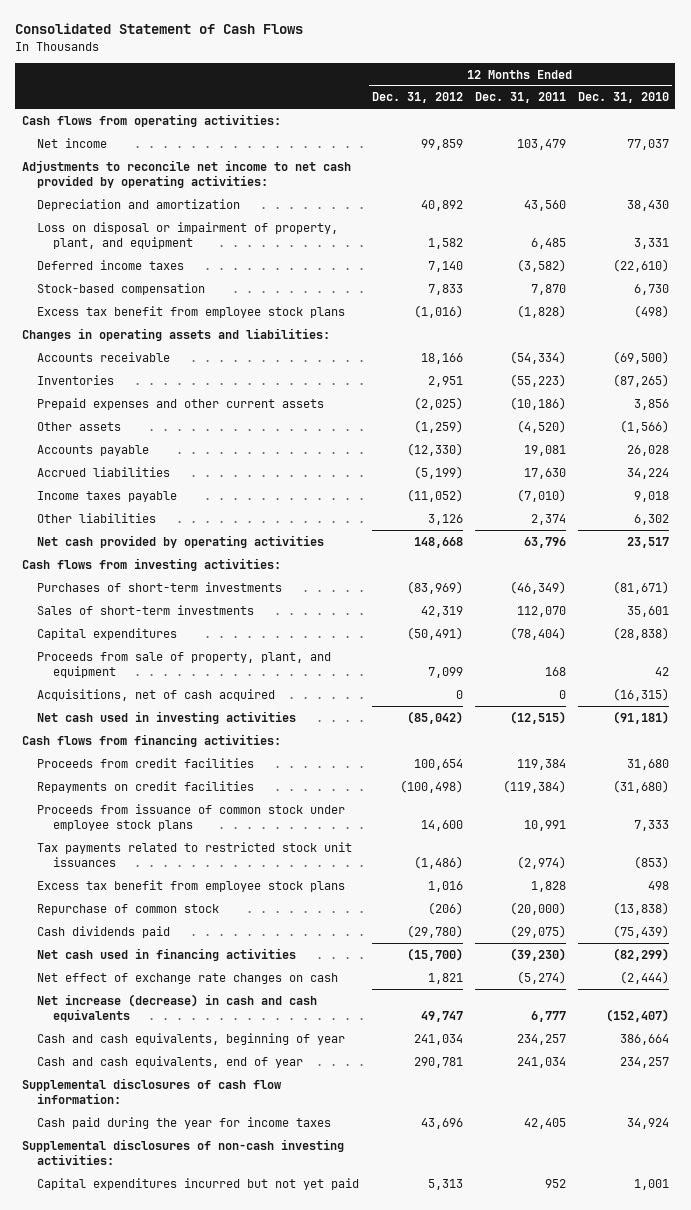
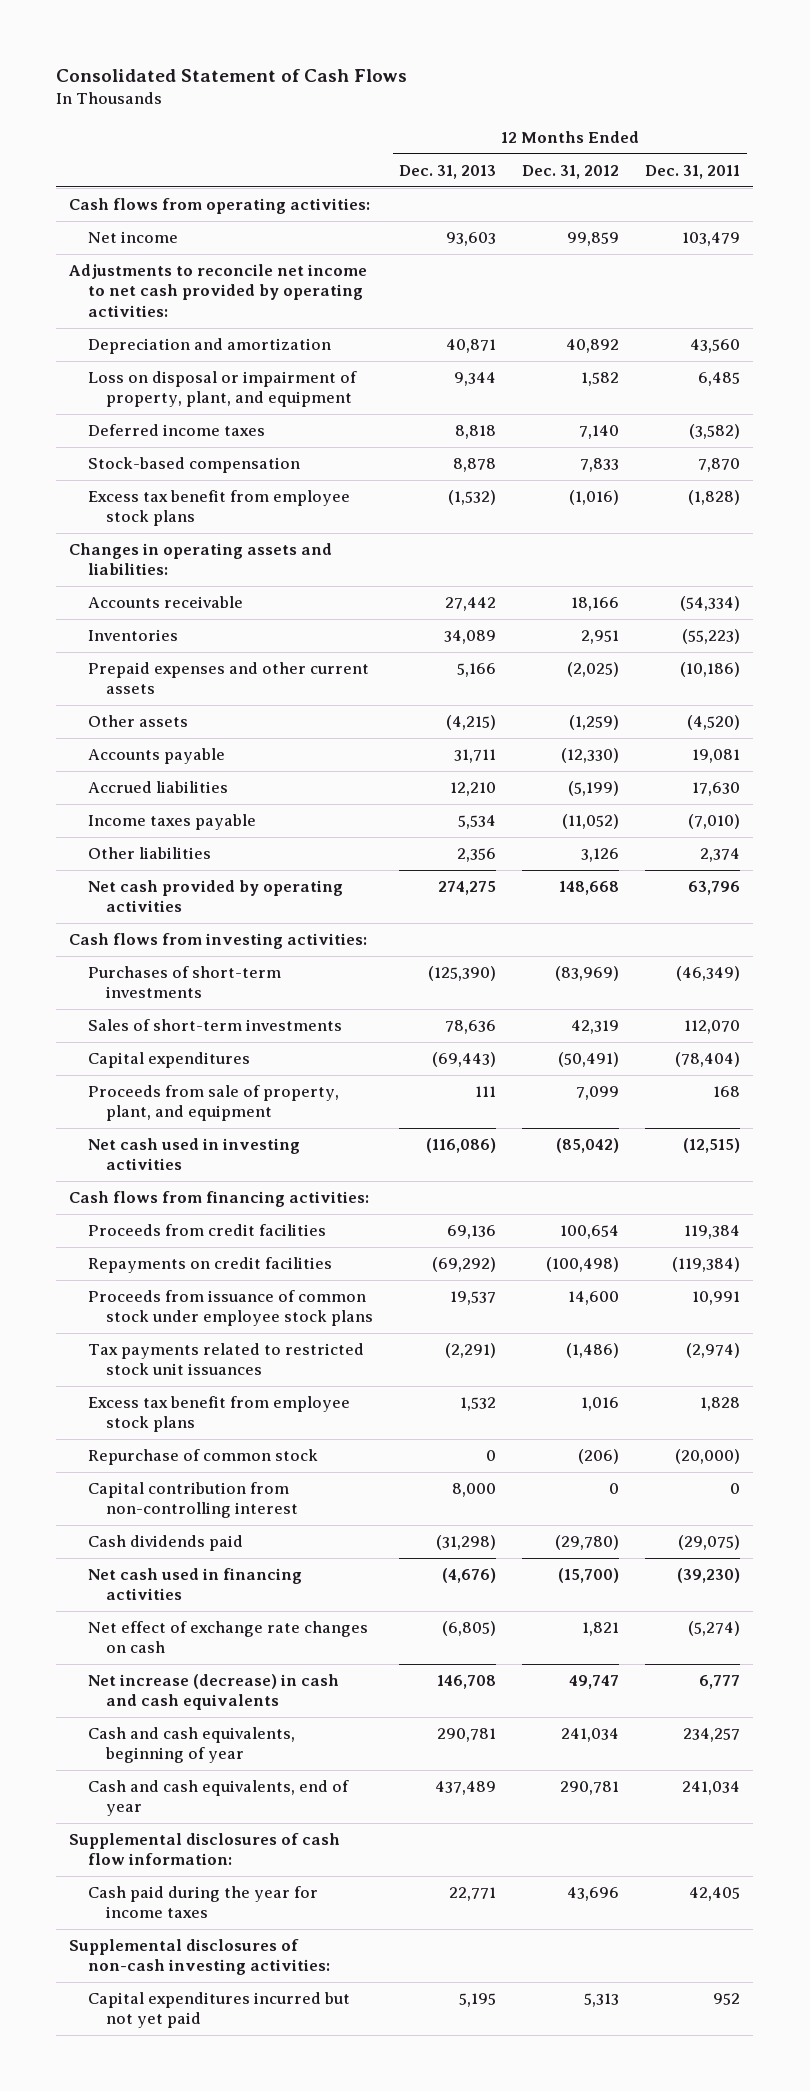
[578,92,670,104] Dec. 31, 2010 -> none
none -> [399,165,497,180] Dec. 31, 2013
[37,688,276,701] Acquisitions, net of cash acquired -> none
none -> [87,1482,299,1519] Capital contribution from non-controlling interest

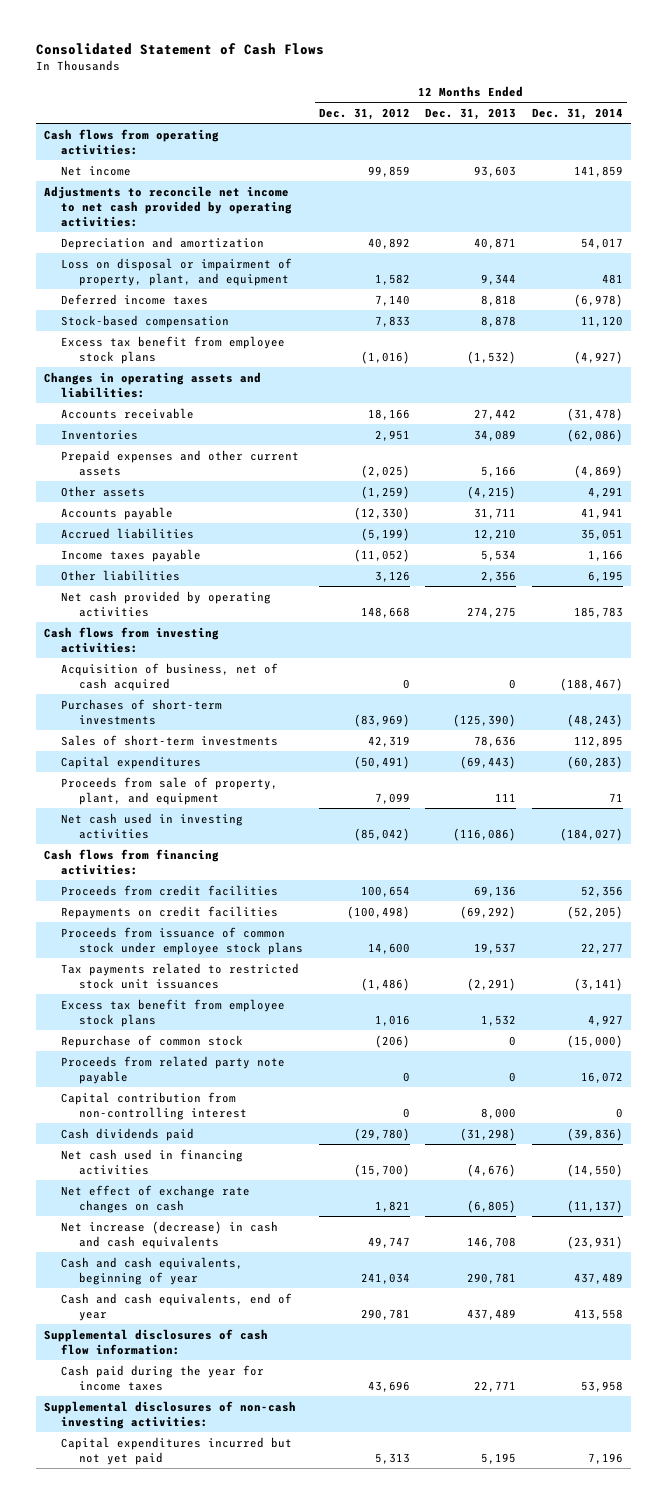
[645,165,741,180] Dec. 31, 2011 -> none
none -> [532,107,624,120] Dec. 31, 2014
none -> [61,662,279,691] Acquisition of business, net of cash acquired
none -> [61,1055,286,1084] Proceeds from related party note payable

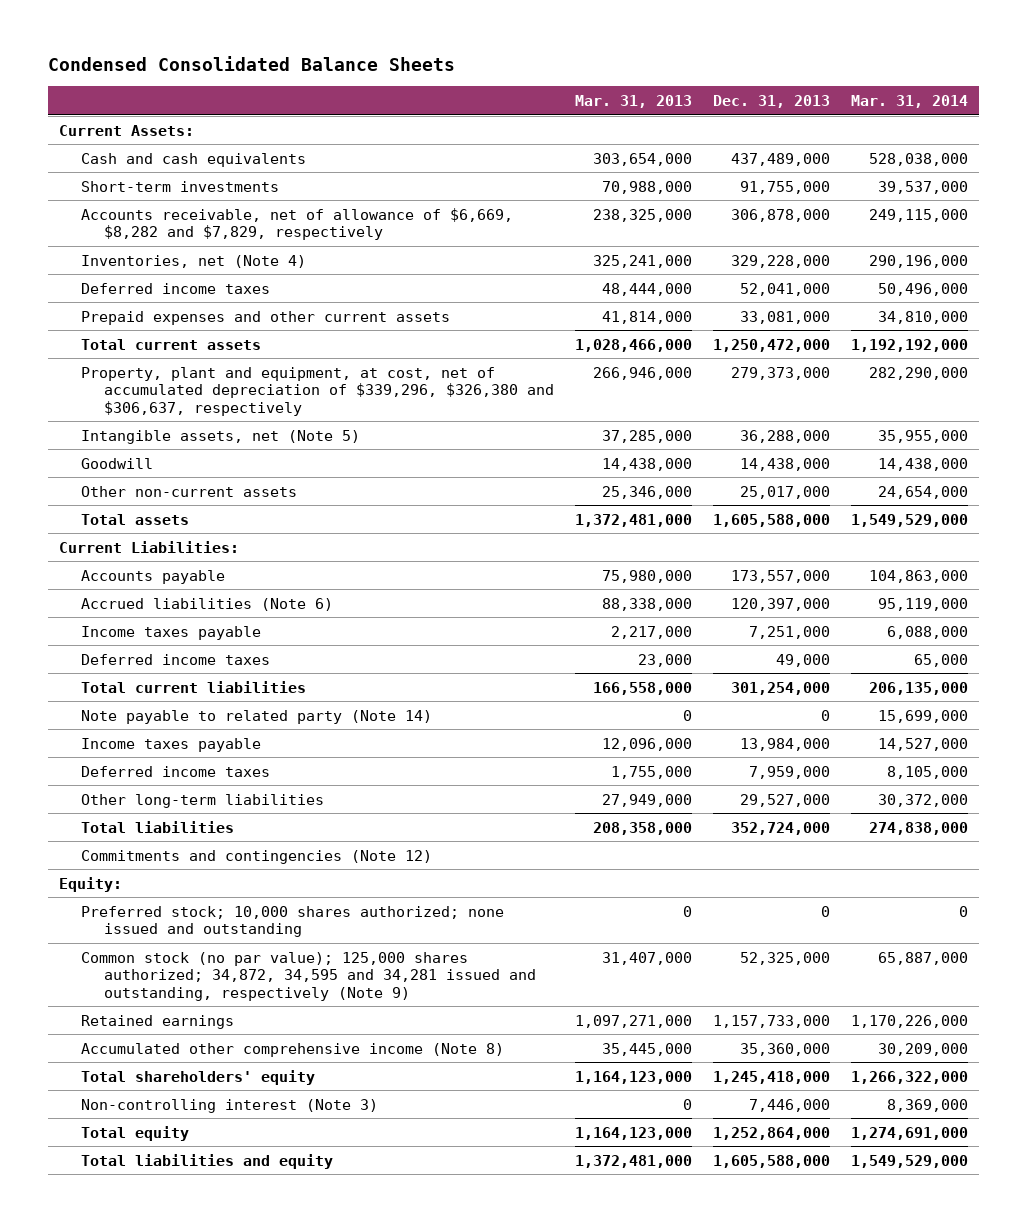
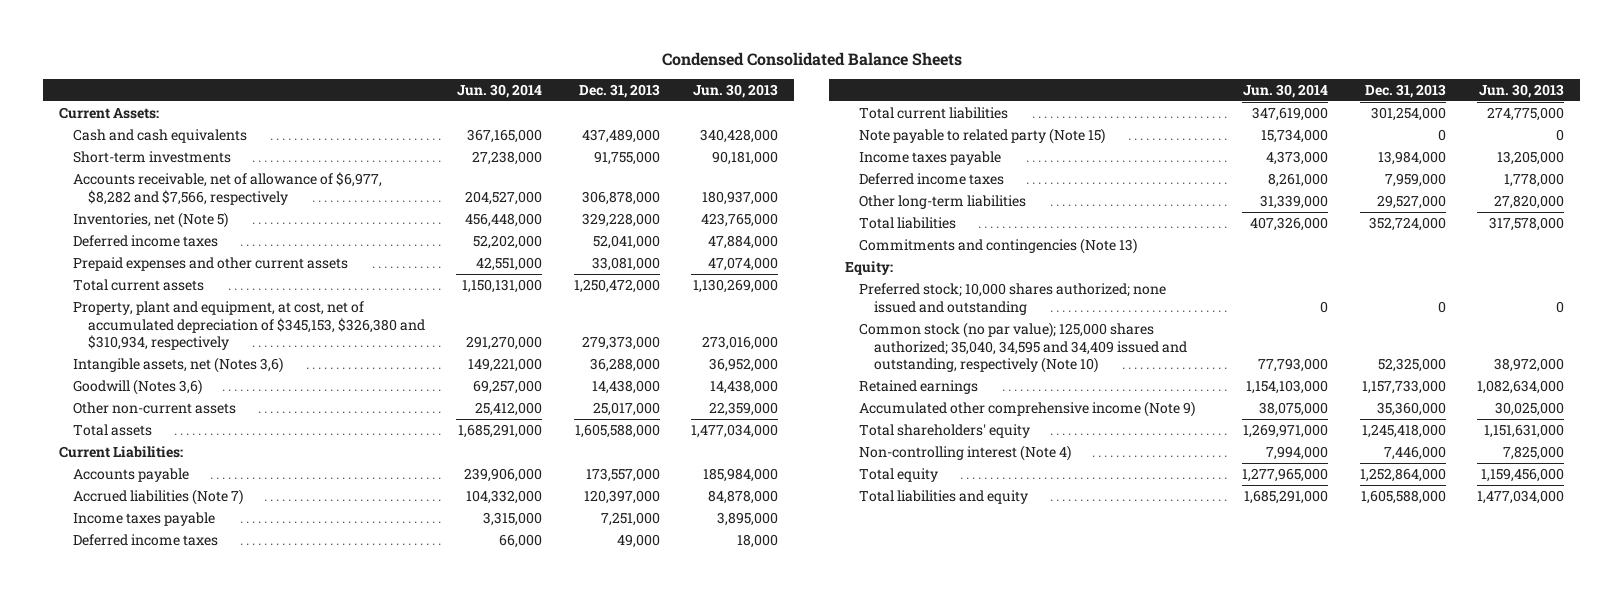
[575,95,693,109] Mar. 31, 2013 -> none
[851,95,969,109] Mar. 31, 2014 -> none
none -> [457,83,543,98] Jun. 30, 2014
none -> [693,83,779,98] Jun. 30, 2013
[81,207,514,241] Accounts receivable, net of allowance of $6,669, $8,282 and $7,829, respectively -> [73,171,383,205] Accounts receivable, net of allowance of $6,977, $8,282 and $7,566, respectively
[81,254,307,268] Inventories, net (Note 4) -> [73,211,229,228] Inventories, net (Note 5)
[81,366,555,416] Property, plant and equipment, at cost, net of accumulated depreciation of $339,296, $326,380 and $306,637, respectively -> [73,300,425,351] Property, plant and equipment, at cost, net of accumulated depreciation of $345,153, $326,380 and $310,934, respectively
[81,429,361,444] Intangible assets, net (Note 5) -> [73,356,284,373] Intangible assets, net (Notes 3,6)
[81,457,154,469] Goodwill -> [73,378,203,395] Goodwill (Notes 3,6)
[81,597,334,611] Accrued liabilities (Note 6) -> [73,488,244,505] Accrued liabilities (Note 7)
[81,709,433,724] Note payable to related party (Note 14) -> [859,127,1106,144] Note payable to related party (Note 15)
[81,849,433,864] Commitments and contingencies (Note 12) -> [859,237,1138,254] Commitments and contingencies (Note 13)
[81,951,537,1001] Common stock (no par value); 125,000 shares authorized; 34,872, 34,595 and 34,281 issued and outstanding, respectively (Note 9) -> [859,321,1187,374] Common stock (no par value); 125,000 shares authorized; 35,040, 34,595 and 34,409 issued and outstanding, respectively (Note 10)
[81,1042,505,1057] Accumulated other comprehensive income (Note 8) -> [859,400,1196,417] Accumulated other comprehensive income (Note 9)
[81,1098,379,1113] Non-controlling interest (Note 3) -> [859,444,1072,461] Non-controlling interest (Note 4)

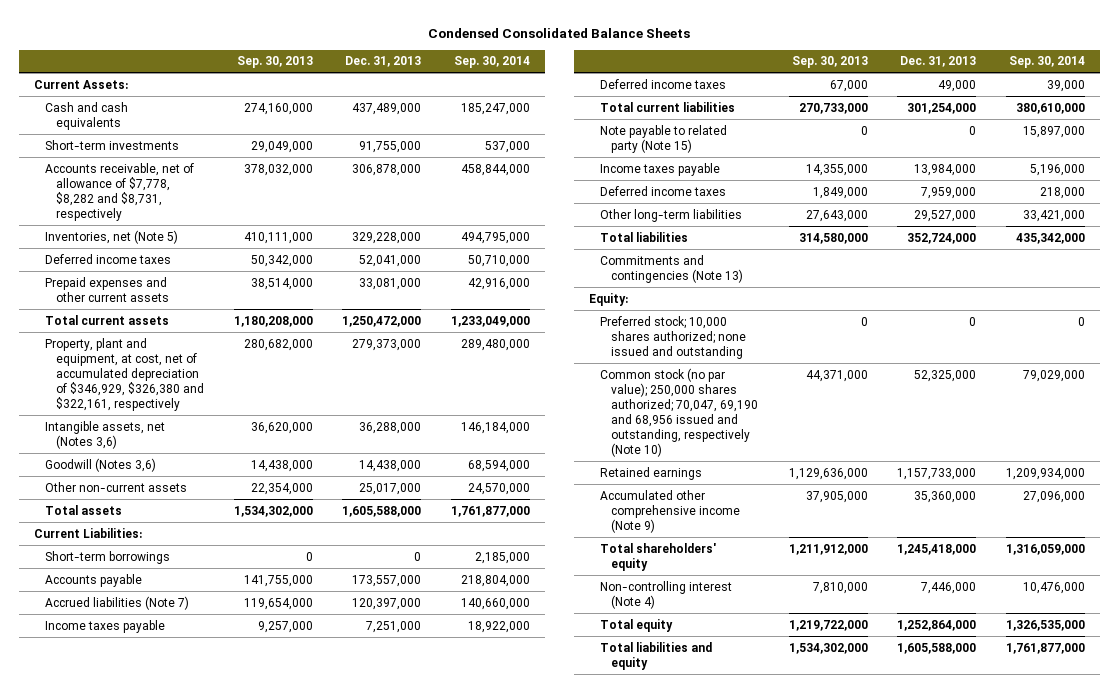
[457,83,543,98] Jun. 30, 2014 -> none
[693,83,779,98] Jun. 30, 2013 -> none
none -> [236,56,313,69] Sep. 30, 2013
none -> [453,56,530,69] Sep. 30, 2014
[73,171,383,205] Accounts receivable, net of allowance of $6,977, $8,282 and $7,566, respectively -> [45,162,195,221] Accounts receivable, net of allowance of $7,778, $8,282 and $8,731, respectively
[73,300,425,351] Property, plant and equipment, at cost, net of accumulated depreciation of $345,153, $326,380 and $310,934, respectively -> [45,337,205,411] Property, plant and equipment, at cost, net of accumulated depreciation of $346,929, $326,380 and $322,161, respectively
none -> [45,550,171,564] Short-term borrowings
[859,321,1187,374] Common stock (no par value); 125,000 shares authorized; 35,040, 34,595 and 34,409 issued and outstanding, respectively (Note 10) -> [600,367,759,457] Common stock (no par value); 250,000 shares authorized; 70,047, 69,190 and 68,956 issued and outstanding, respectively (Note 10)

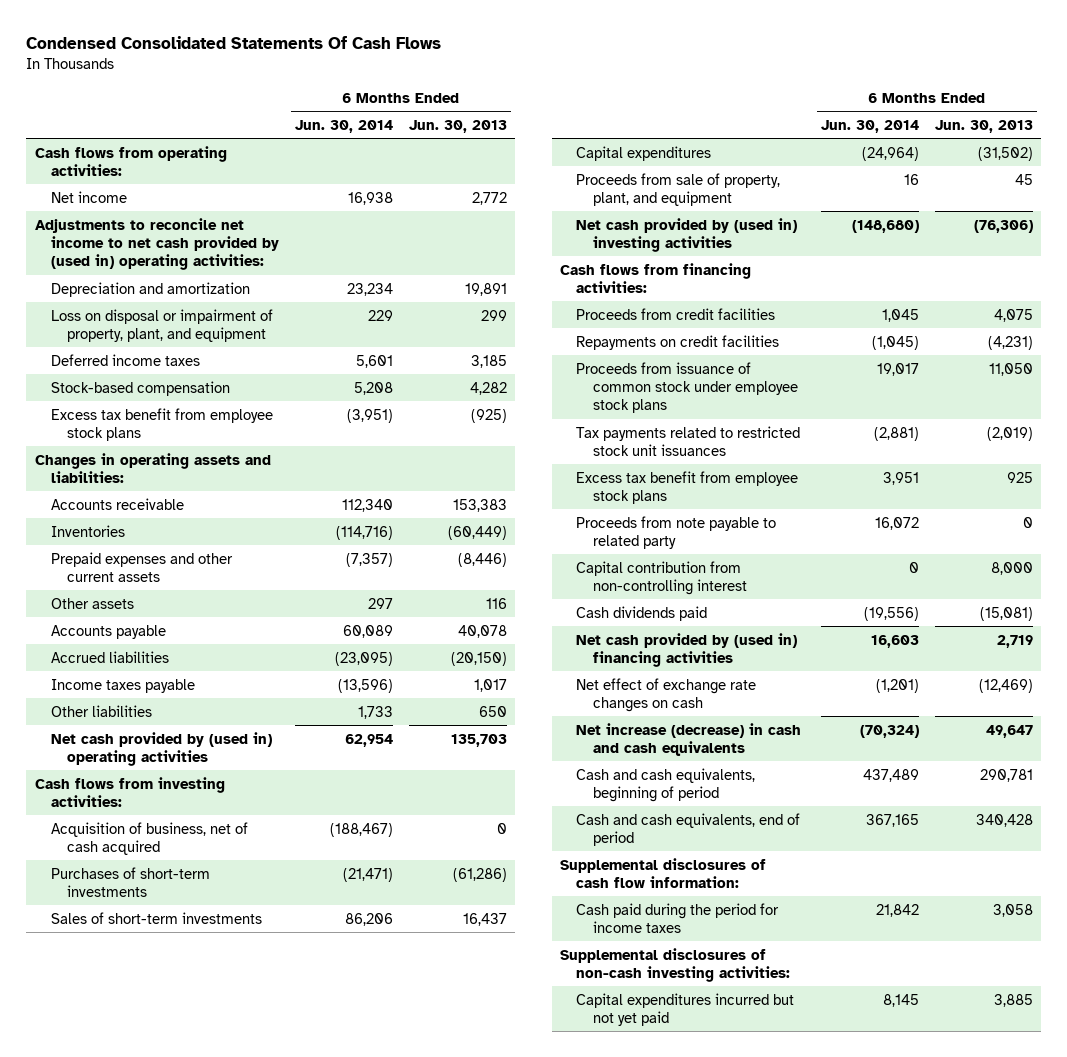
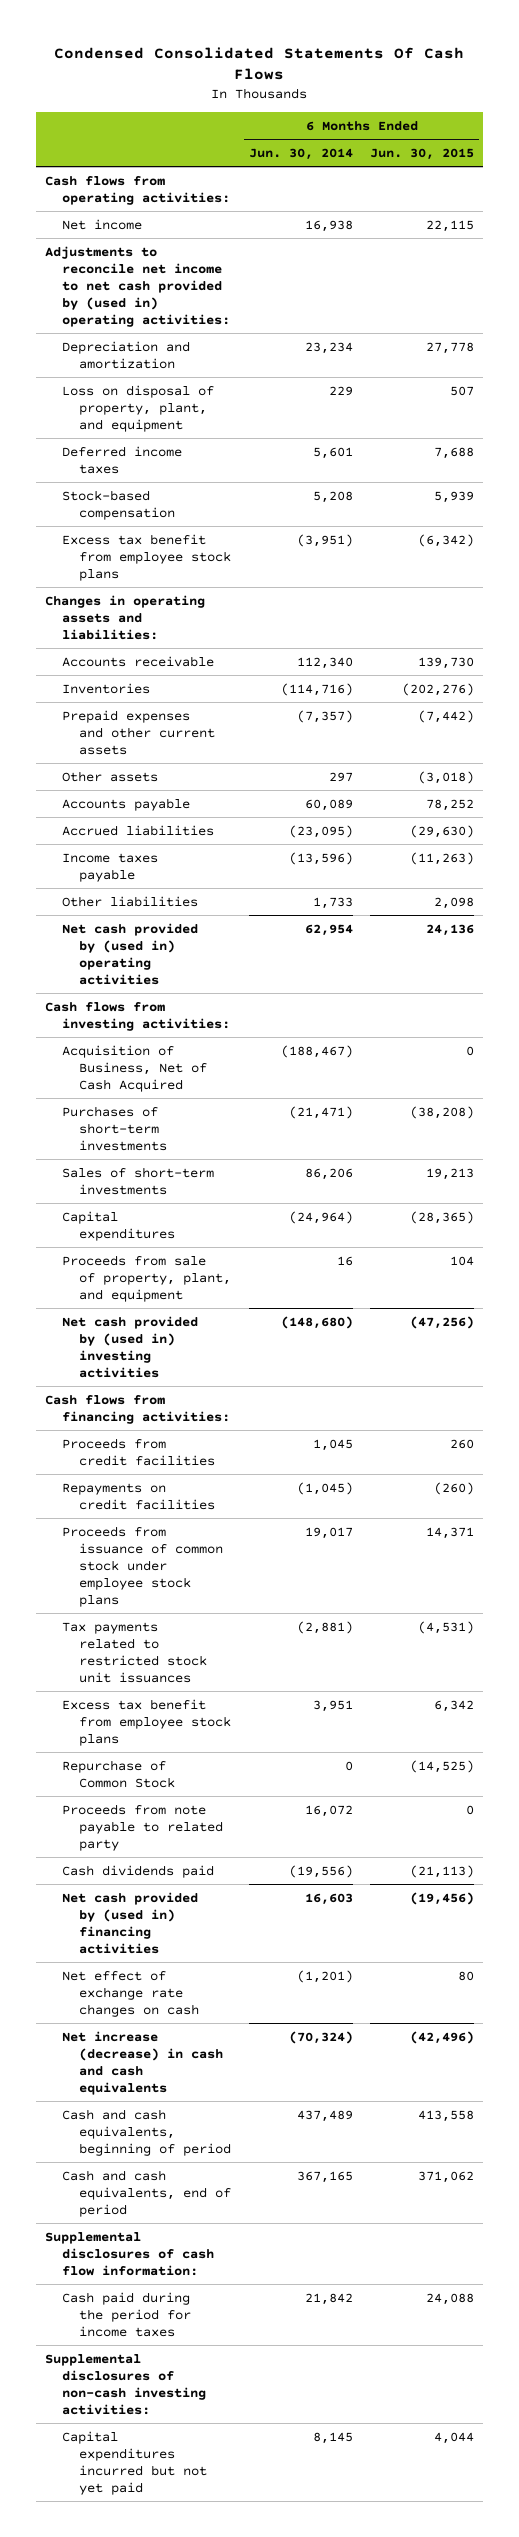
[409,119,508,133] Jun. 30, 2013 -> none
none -> [370,147,475,160] Jun. 30, 2015
[50,308,273,342] Loss on disposal or impairment of property, plant, and equipment -> [61,384,214,432] Loss on disposal of property, plant, and equipment
[50,821,248,855] Acquisition of business, net of cash acquired -> [61,1044,208,1092] Acquisition of Business, Net of Cash Acquired
none -> [61,1759,176,1788] Repurchase of Common Stock
[576,560,747,595] Capital contribution from non-controlling interest -> none

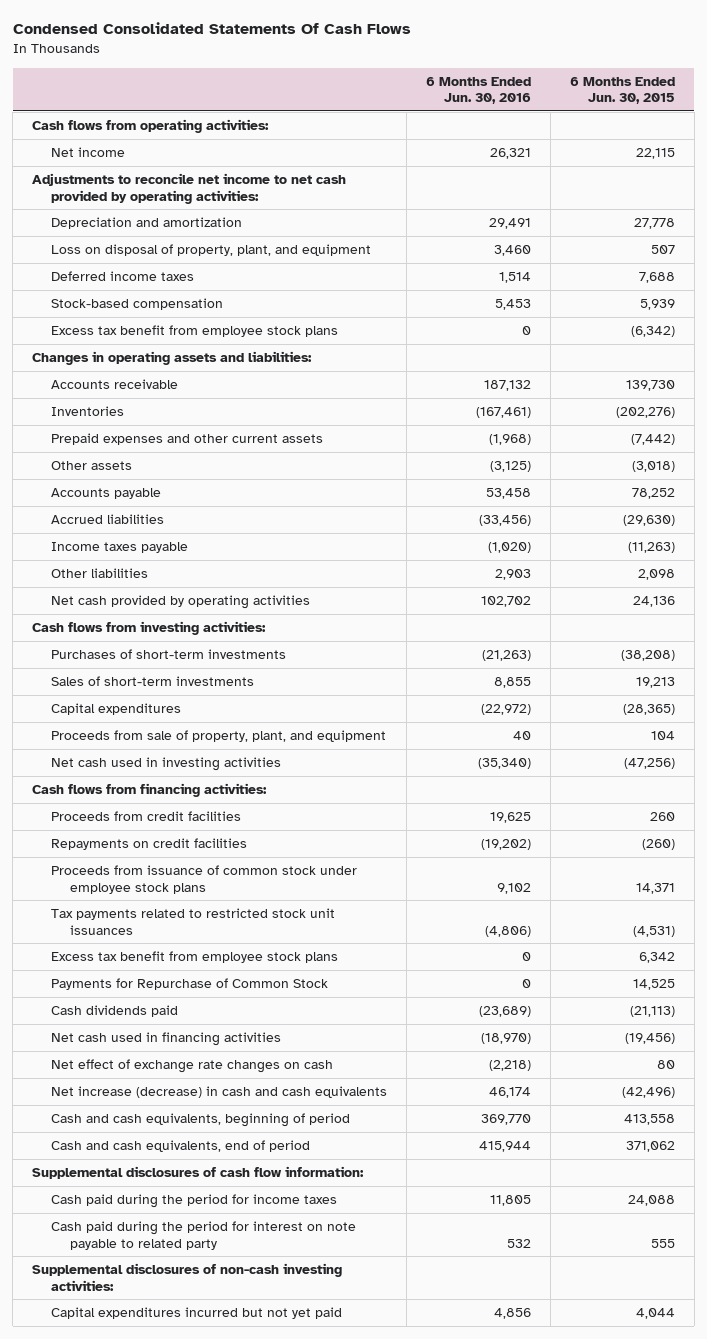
[248,147,353,160] Jun. 30, 2014 -> none
none -> [425,76,531,105] 6 Months Ended Jun. 30, 2016
[44,245,230,327] Adjustments to reconcile net income to net cash provided by (used in) operating activities: -> [32,173,347,204] Adjustments to reconcile net income to net cash provided by operating activities:
[61,922,198,985] Net cash provided by (used in) operating activities -> [50,595,310,610] Net cash provided by operating activities
[61,1044,208,1092] Acquisition of Business, Net of Cash Acquired -> none
[61,1315,198,1378] Net cash provided by (used in) investing activities -> [50,757,281,772] Net cash used in investing activities
[61,1803,224,1851] Proceeds from note payable to related party -> none
[61,1759,176,1788] Repurchase of Common Stock -> [50,978,328,991] Payments for Repurchase of Common Stock
[410,1759,475,1773] (14,525) -> [632,979,675,991] 14,525
[61,1891,198,1954] Net cash provided by (used in) financing activities -> [50,1032,281,1047] Net cash used in financing activities
none -> [50,1221,356,1250] Cash paid during the period for interest on note payable to related party

